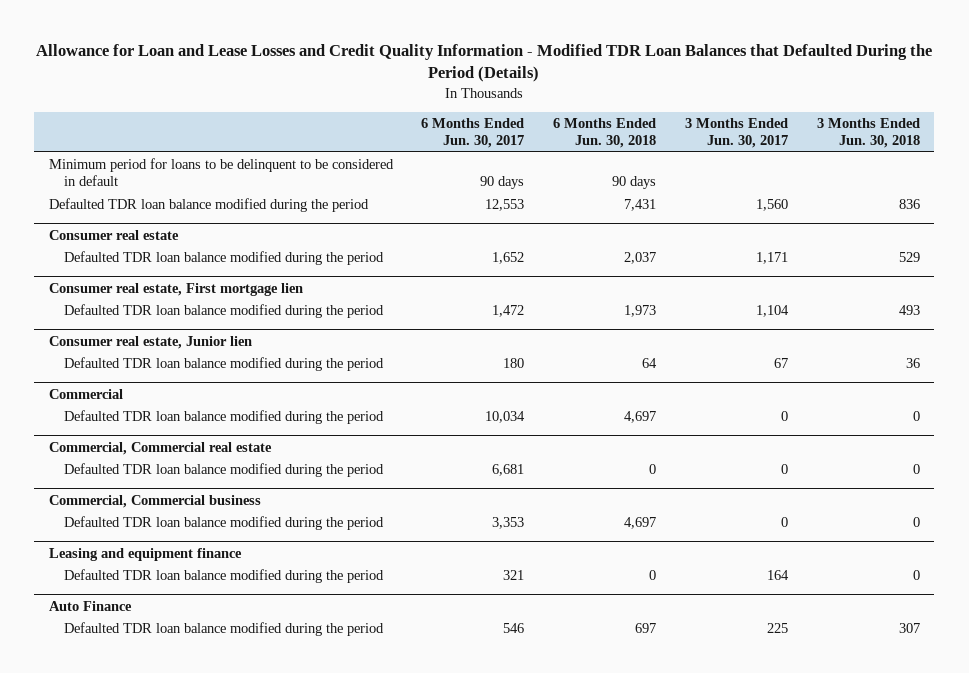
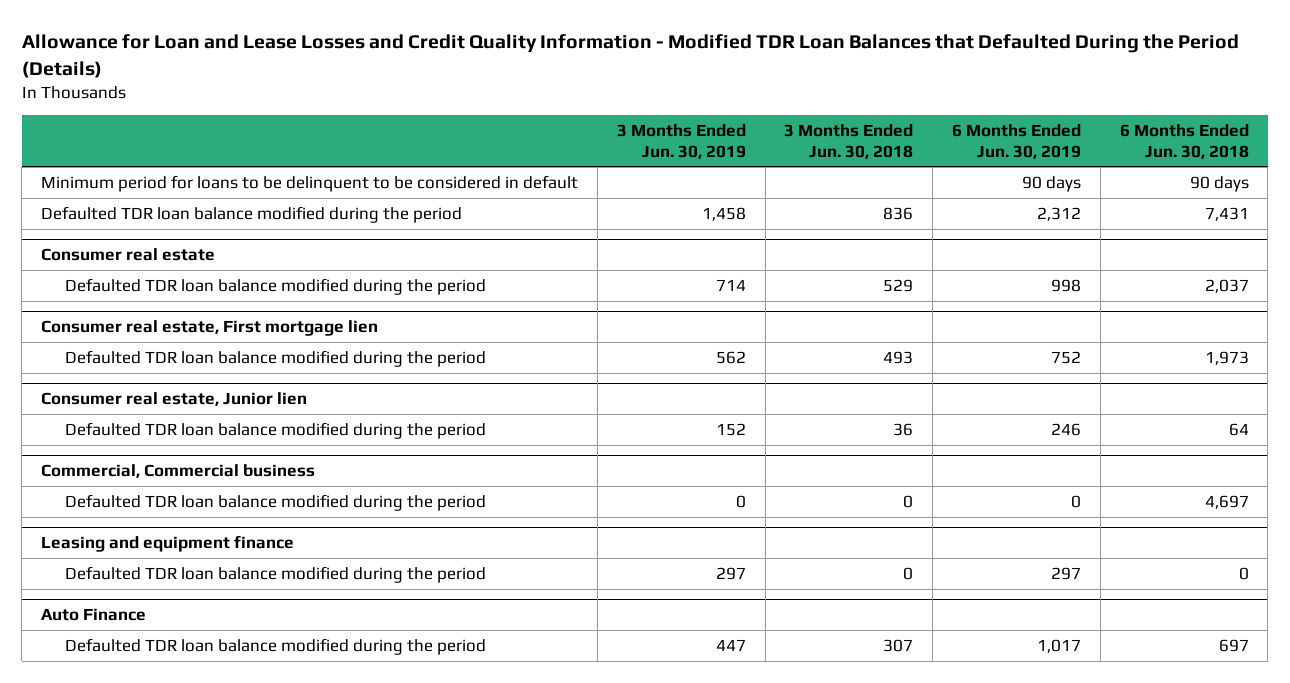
[421,117,525,149] 6 Months Ended Jun. 30, 2017 -> none
[685,117,789,149] 3 Months Ended Jun. 30, 2017 -> none
none -> [616,123,746,159] 3 Months Ended Jun. 30, 2019
none -> [951,123,1081,159] 6 Months Ended Jun. 30, 2019
[48,388,123,399] Commercial -> none
[64,409,385,424] Defaulted TDR loan balance modified during the period -> none
[48,441,272,455] Commercial, Commercial real estate -> none
[64,462,385,477] Defaulted TDR loan balance modified during the period -> none

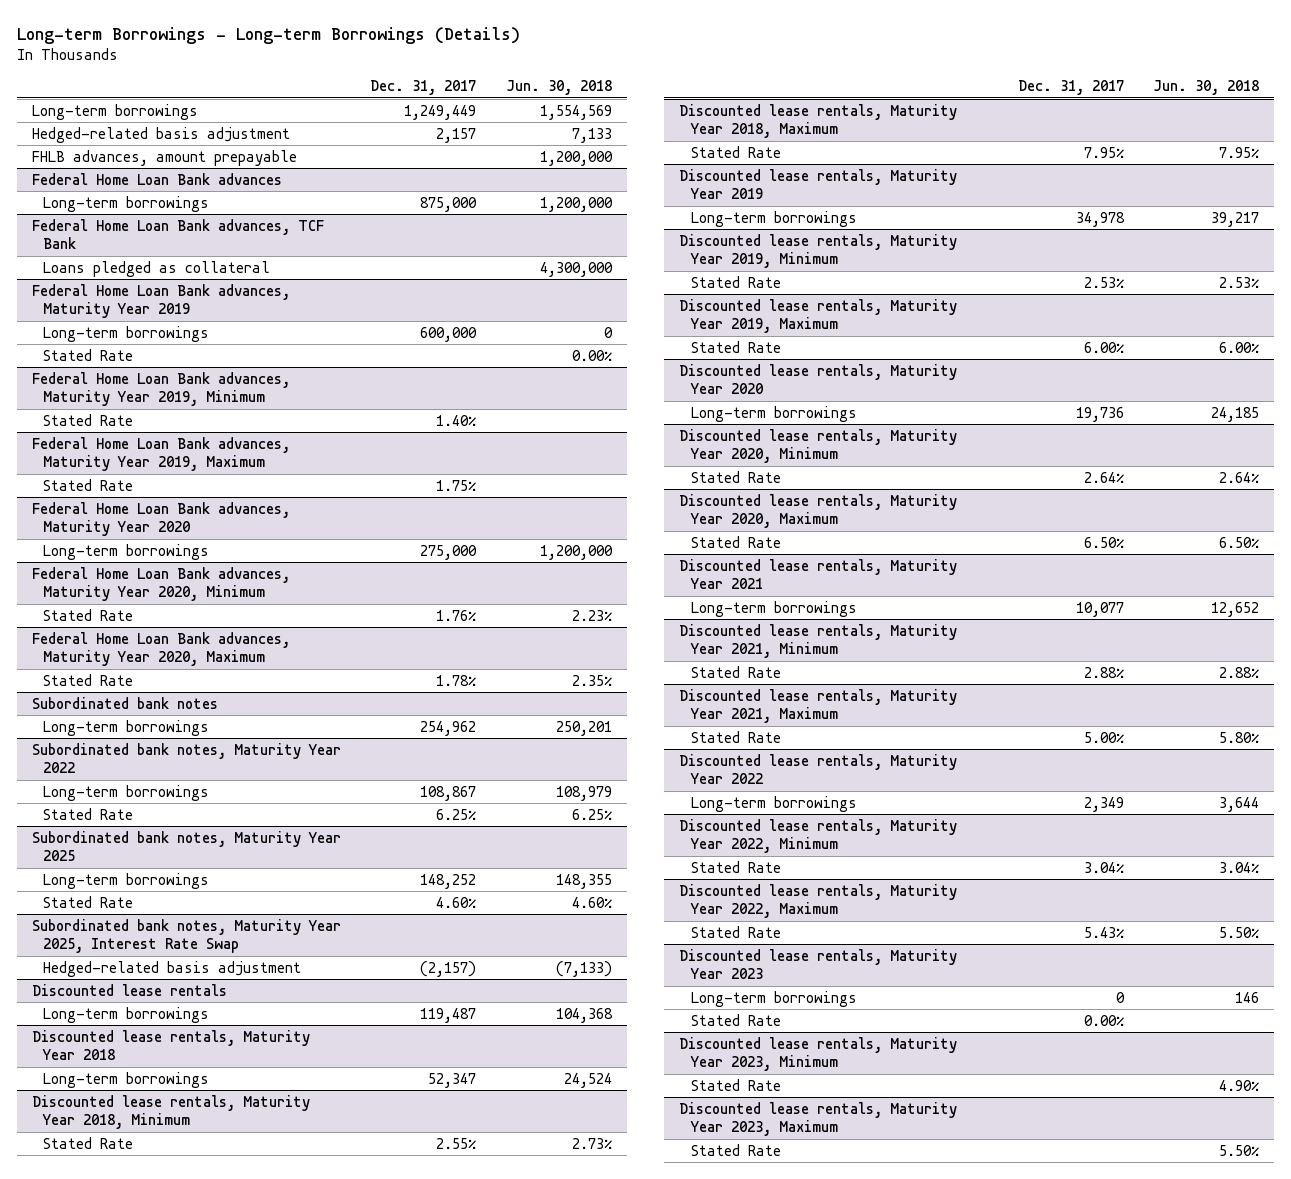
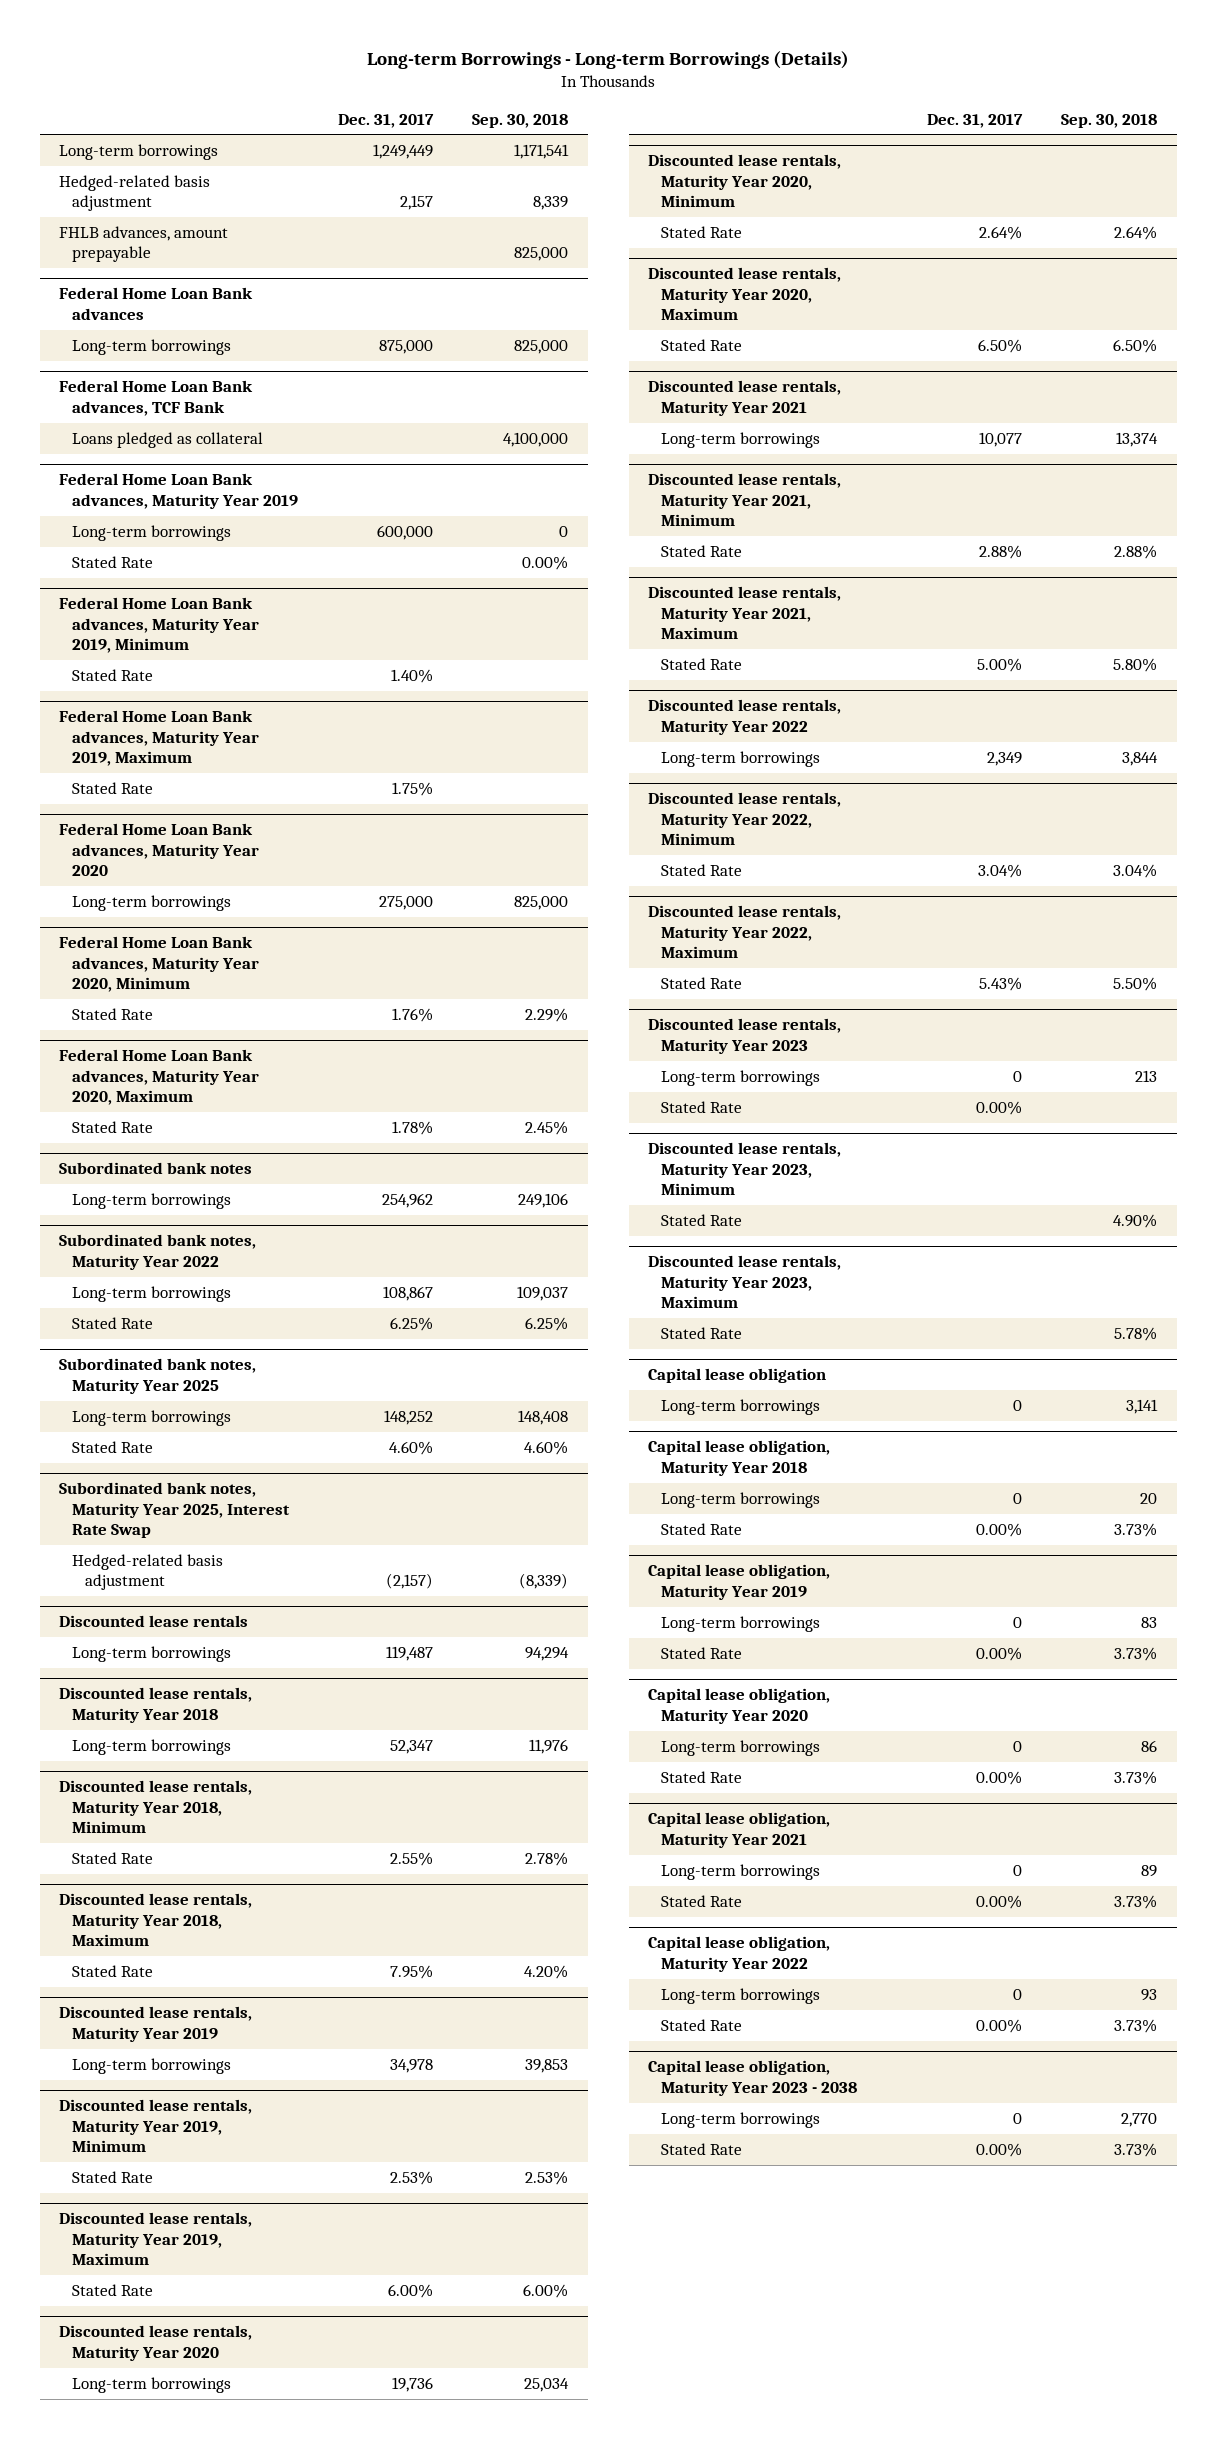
[506,80,613,96] Jun. 30, 2018 -> none
none -> [472,113,569,128] Sep. 30, 2018
none -> [648,1368,827,1384] Capital lease obligation
none -> [661,1398,821,1415] Long-term borrowings
none -> [648,1440,831,1476] Capital lease obligation, Maturity Year 2018
none -> [661,1491,821,1508] Long-term borrowings
none -> [661,1522,743,1535] Stated Rate
none -> [648,1564,831,1600] Capital lease obligation, Maturity Year 2019
none -> [661,1615,821,1632] Long-term borrowings
none -> [661,1646,743,1659] Stated Rate
none -> [648,1688,831,1724] Capital lease obligation, Maturity Year 2020
none -> [661,1739,821,1756] Long-term borrowings
none -> [661,1770,743,1783] Stated Rate
none -> [648,1812,831,1848] Capital lease obligation, Maturity Year 2021
none -> [661,1863,821,1880] Long-term borrowings
none -> [661,1894,743,1907] Stated Rate
none -> [648,1936,831,1972] Capital lease obligation, Maturity Year 2022
none -> [661,1987,821,2004] Long-term borrowings
none -> [661,2018,743,2031] Stated Rate
none -> [648,2060,858,2096] Capital lease obligation, Maturity Year 2023 - 2038
none -> [661,2111,821,2128] Long-term borrowings
none -> [661,2142,743,2155] Stated Rate

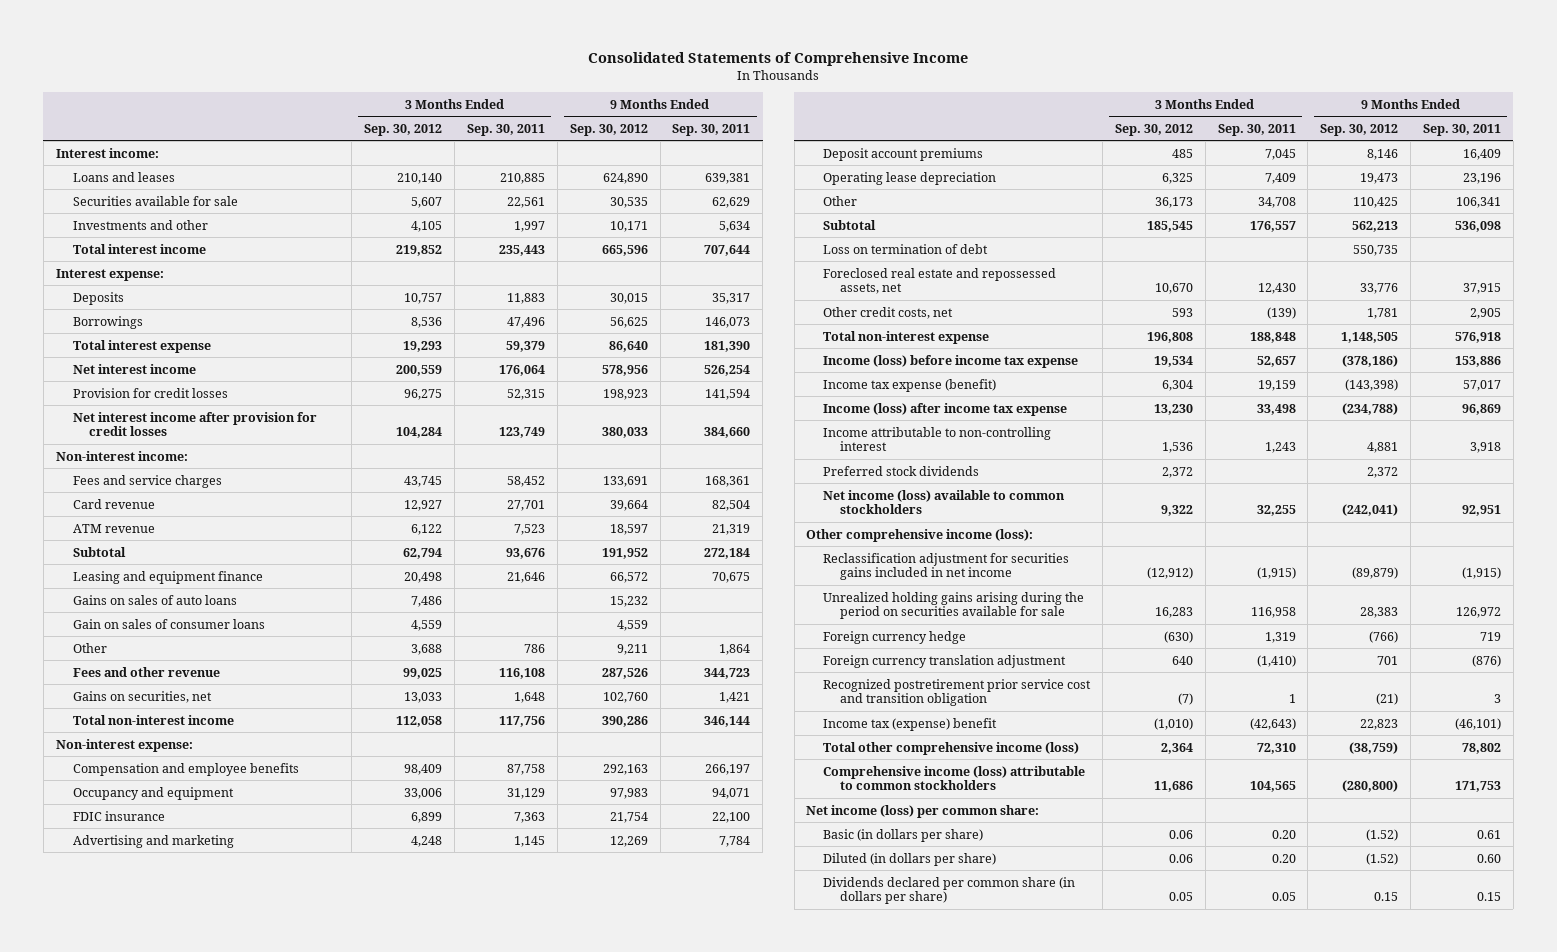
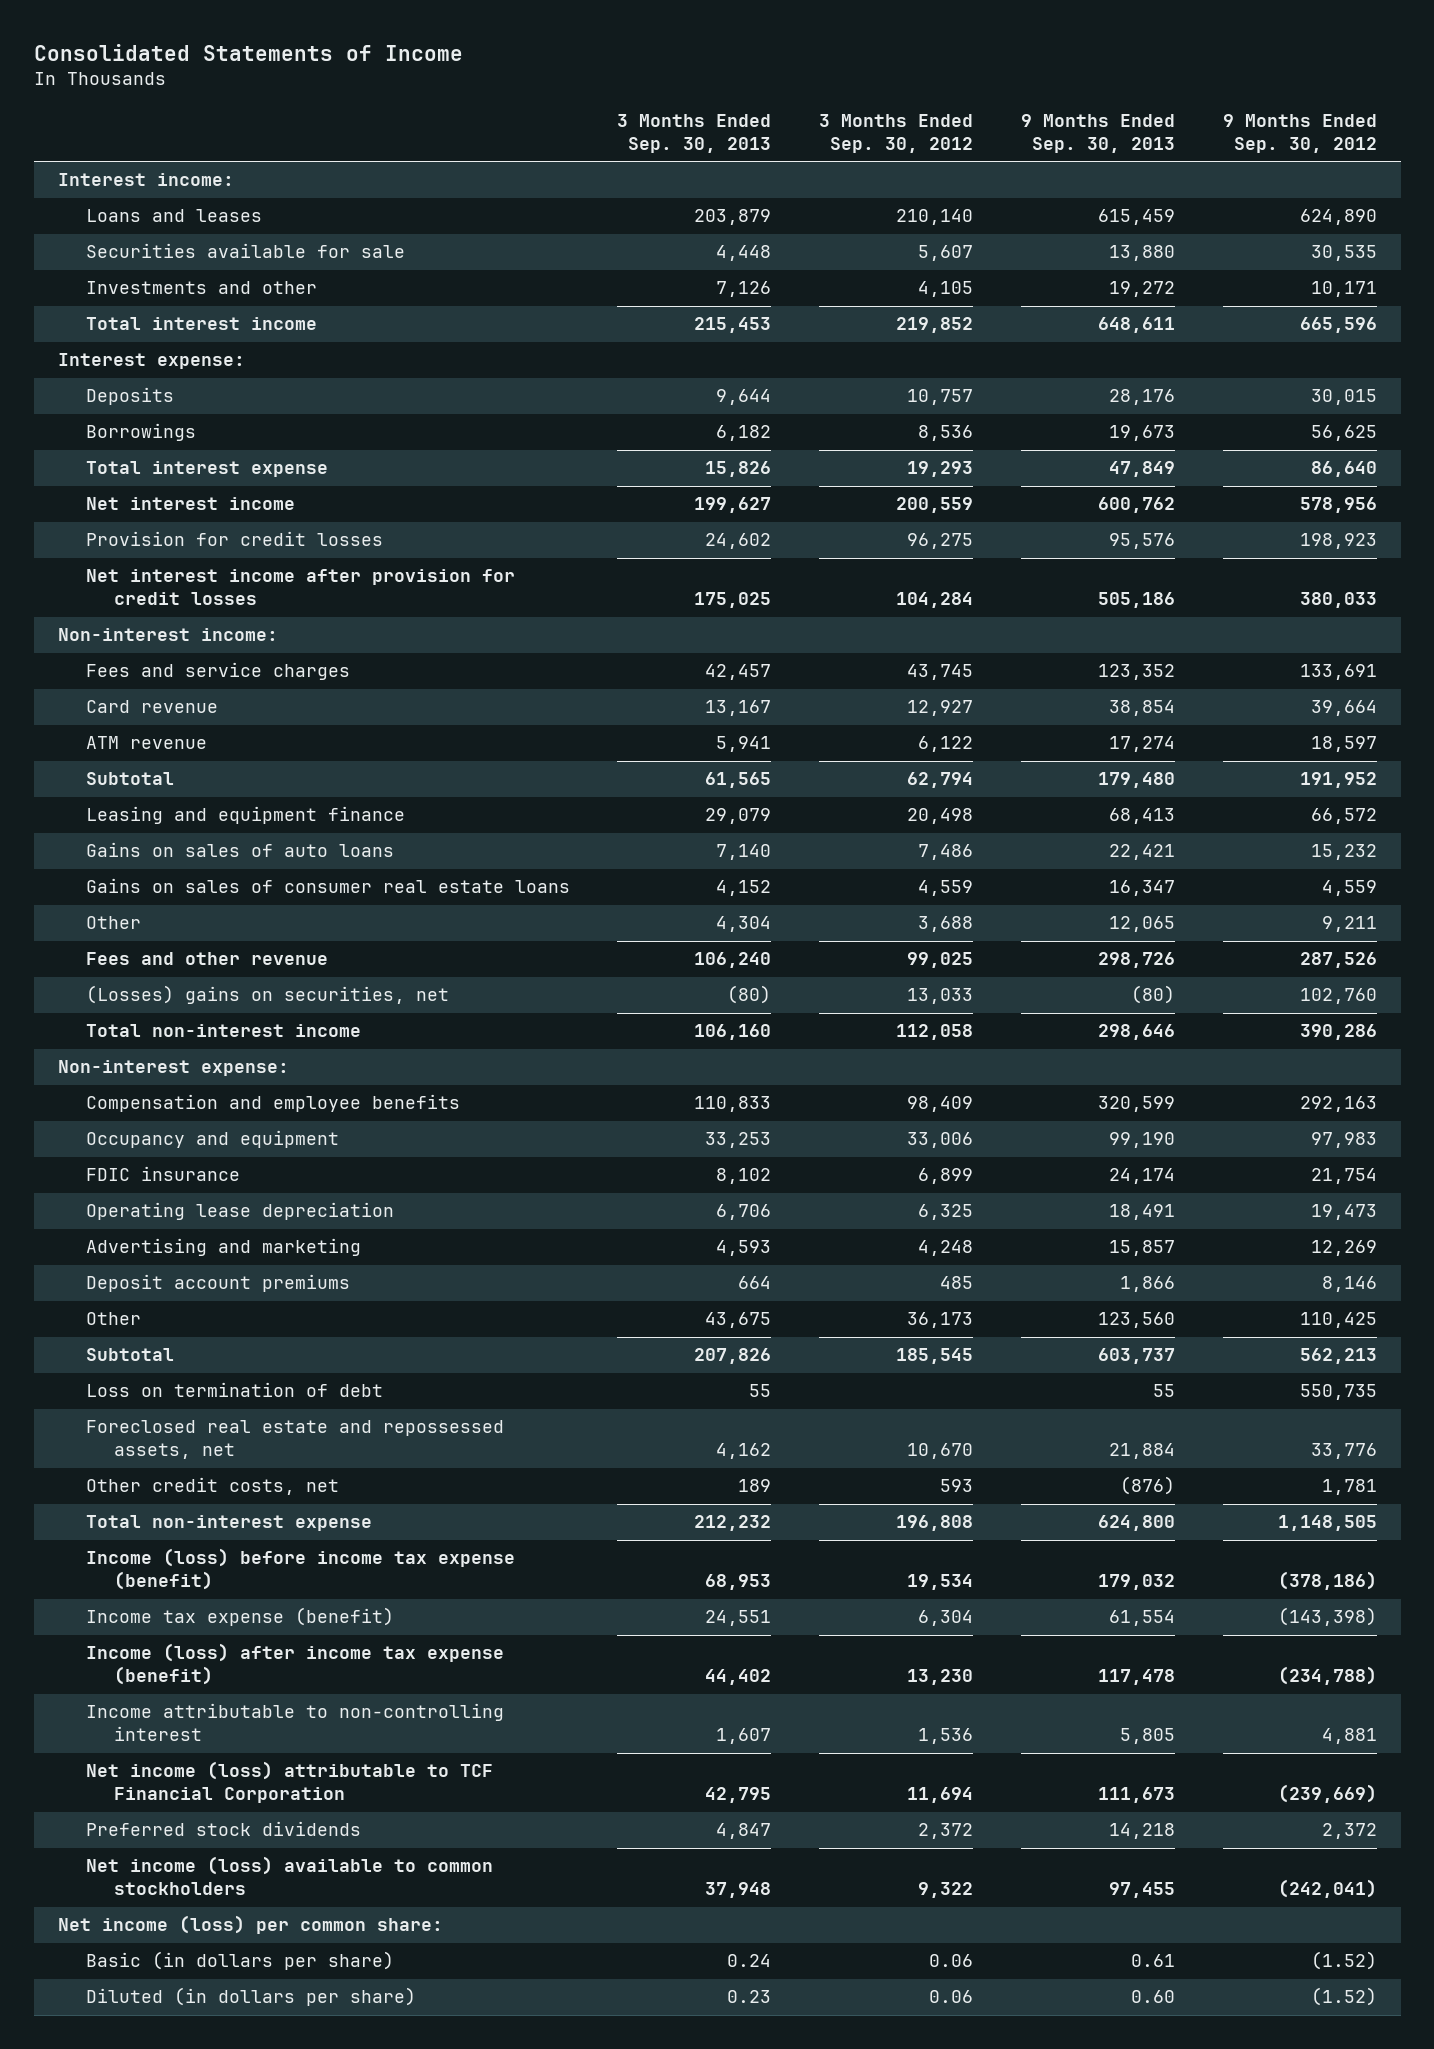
[588,51,969,66] Consolidated Statements of Comprehensive Income -> [33,44,463,62] Consolidated Statements of Income
[467,123,546,136] Sep. 30, 2011 -> none
[672,123,751,136] Sep. 30, 2011 -> none
none -> [617,114,772,153] 3 Months Ended Sep. 30, 2013
none -> [1020,114,1175,153] 9 Months Ended Sep. 30, 2013
[72,618,265,629] Gain on sales of consumer loans -> [85,878,570,894] Gains on sales of consumer real estate loans
[72,690,212,703] Gains on securities, net -> [85,985,449,1005] (Losses) gains on securities, net
[823,171,997,185] Operating lease depreciation -> [85,1202,394,1221] Operating lease depreciation
[823,354,1079,368] Income (loss) before income tax expense -> [85,1548,515,1590] Income (loss) before income tax expense (benefit)
[823,402,1068,416] Income (loss) after income tax expense -> [85,1643,504,1685] Income (loss) after income tax expense (benefit)
none -> [85,1761,493,1803] Net income (loss) attributable to TCF Financial Corporation
[806,528,1034,542] Other comprehensive income (loss): -> none
[823,552,1070,581] Reclassification adjustment for securities gains included in net income -> none
[823,591,1085,620] Unrealized holding gains arising during the period on securities available for sale -> none
[823,630,967,644] Foreign currency hedge -> none
[823,654,1067,668] Foreign currency translation adjustment -> none
[823,678,1092,707] Recognized postretirement prior service cost and transition obligation -> none
[823,717,998,731] Income tax (expense) benefit -> none
[823,741,1080,755] Total other comprehensive income (loss) -> none
[823,765,1086,791] Comprehensive income (loss) attributable to common stockholders -> none
[823,876,1076,905] Dividends declared per common share (in dollars per share) -> none

